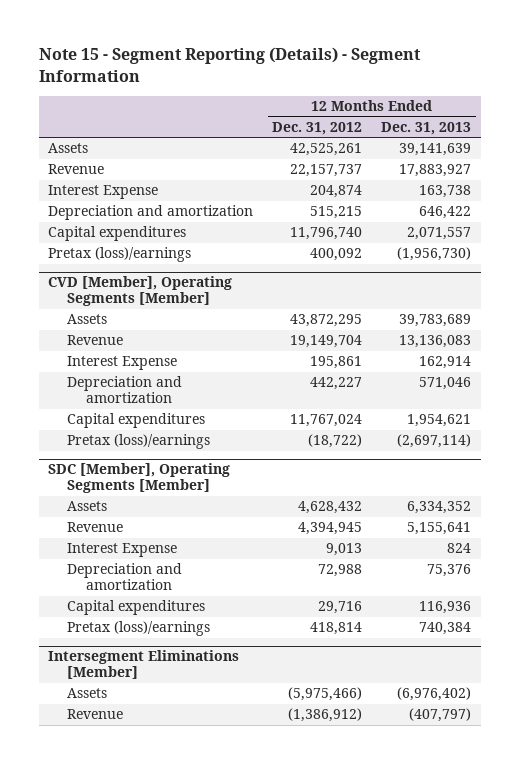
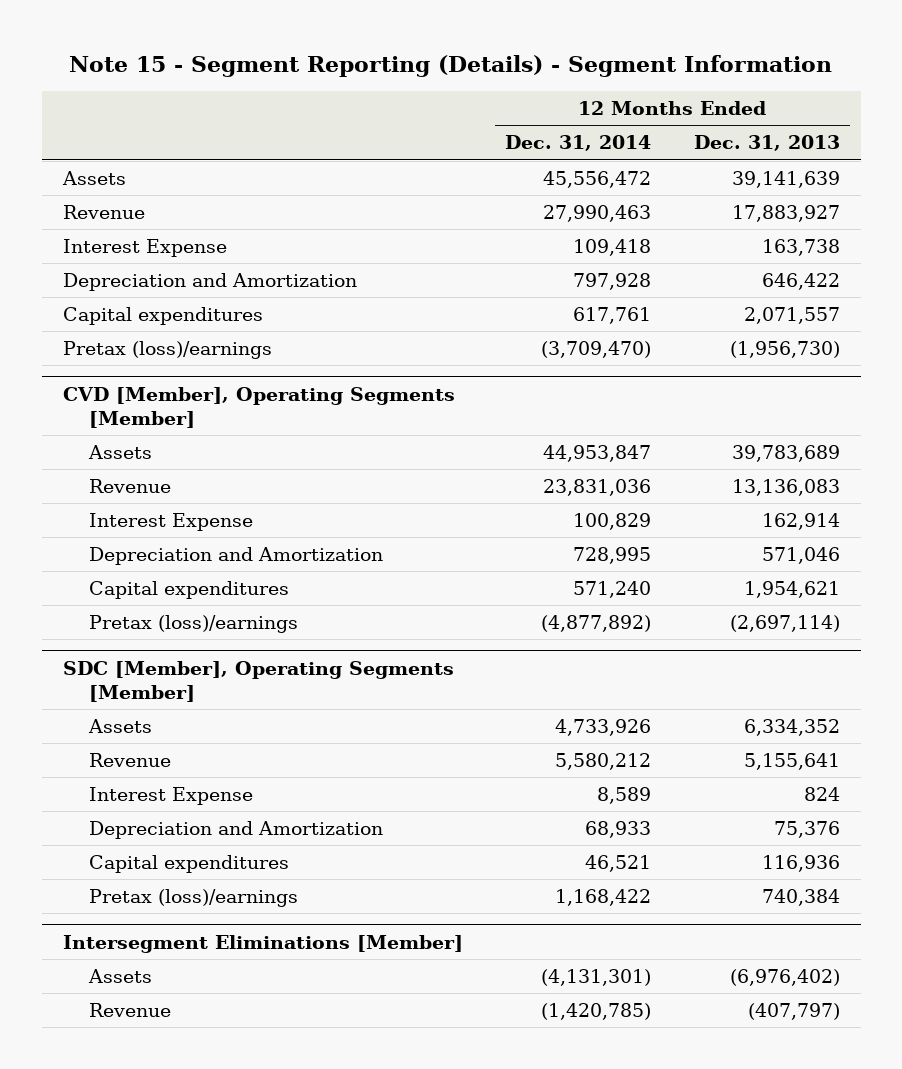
[272,121,363,135] Dec. 31, 2012 -> none
none -> [505,135,652,152] Dec. 31, 2014
[48,205,254,221] Depreciation and amortization -> [62,273,357,292] Depreciation and Amortization
[67,376,183,404] Depreciation and amortization -> [88,547,383,566] Depreciation and Amortization
[67,563,183,591] Depreciation and amortization -> [88,821,383,840] Depreciation and Amortization

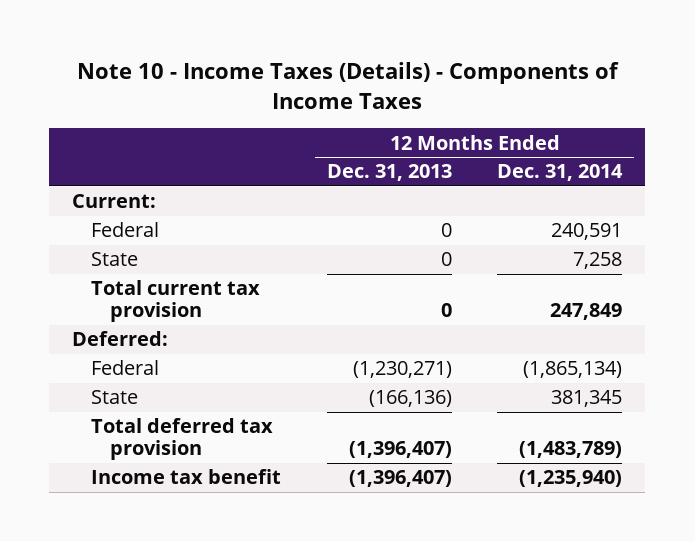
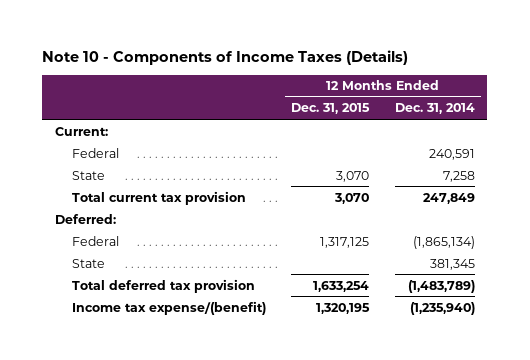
[77,62,620,110] Note 10 - Income Taxes (Details) - Components of Income Taxes -> [42,50,409,66] Note 10 - Components of Income Taxes (Details)
[326,164,452,182] Dec. 31, 2013 -> none
none -> [291,103,371,115] Dec. 31, 2015
[91,469,282,485] Income tax benefit -> [71,300,266,315] Income tax expense/(benefit)

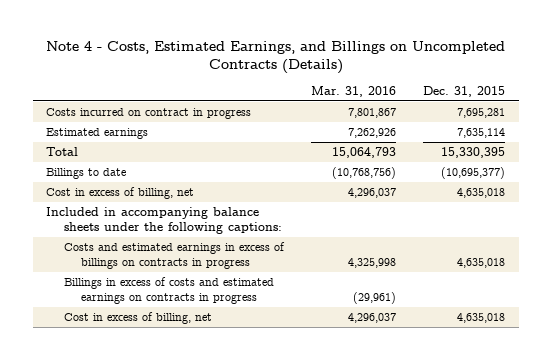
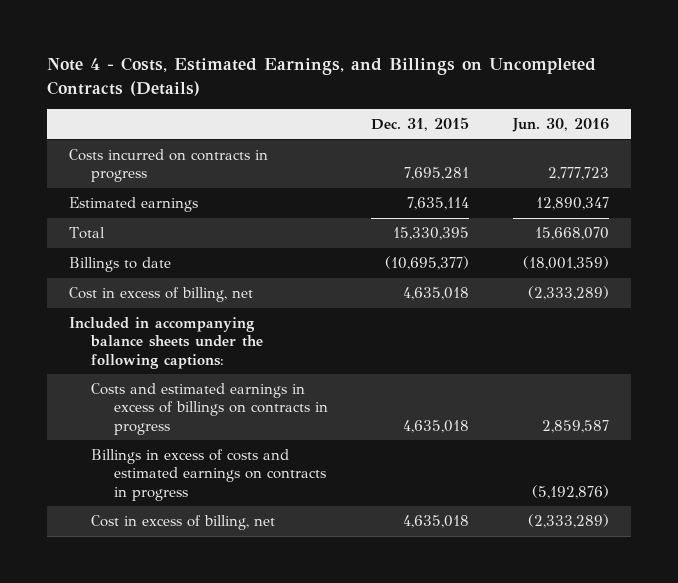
[311,85,397,97] Mar. 31, 2016 -> none
none -> [512,117,610,132] Jun. 30, 2016
[46,108,252,120] Costs incurred on contract in progress -> [68,149,268,183] Costs incurred on contracts in progress

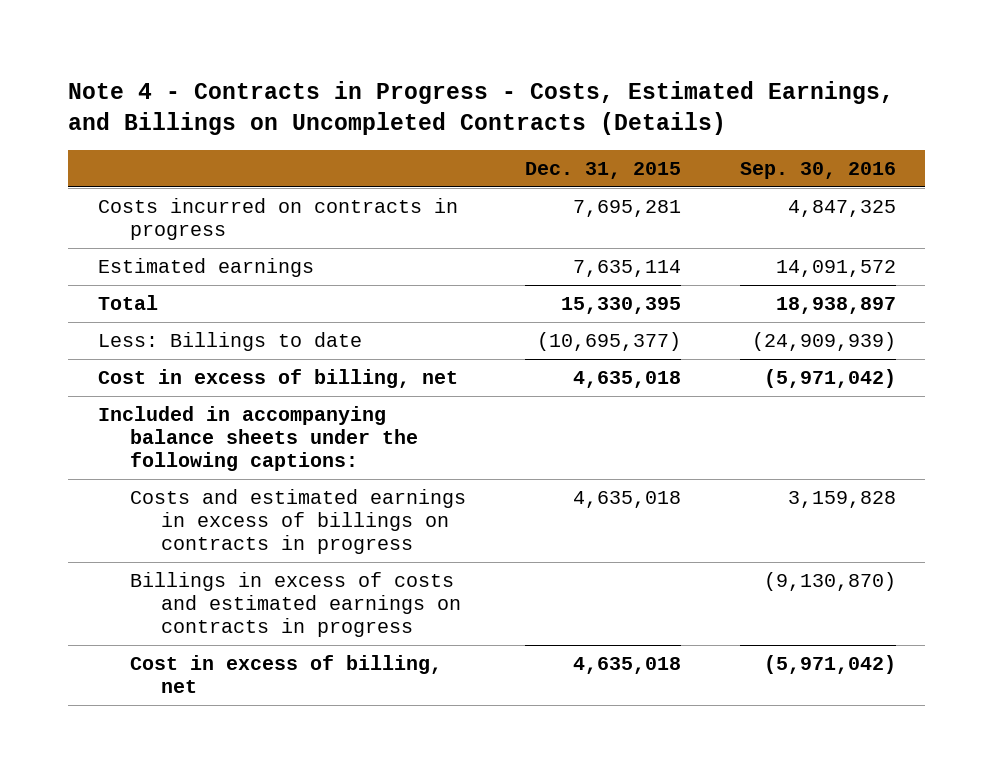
[47,57,597,96] Note 4 - Costs, Estimated Earnings, and Billings on Uncompleted Contracts (Details) -> [68,81,895,136] Note 4 - Contracts in Progress - Costs, Estimated Earnings, and Billings on Uncompleted Contracts (Details)
[512,117,610,132] Jun. 30, 2016 -> none
none -> [739,162,896,180] Sep. 30, 2016
[68,257,171,273] Billings to date -> [98,331,363,351] Less: Billings to date

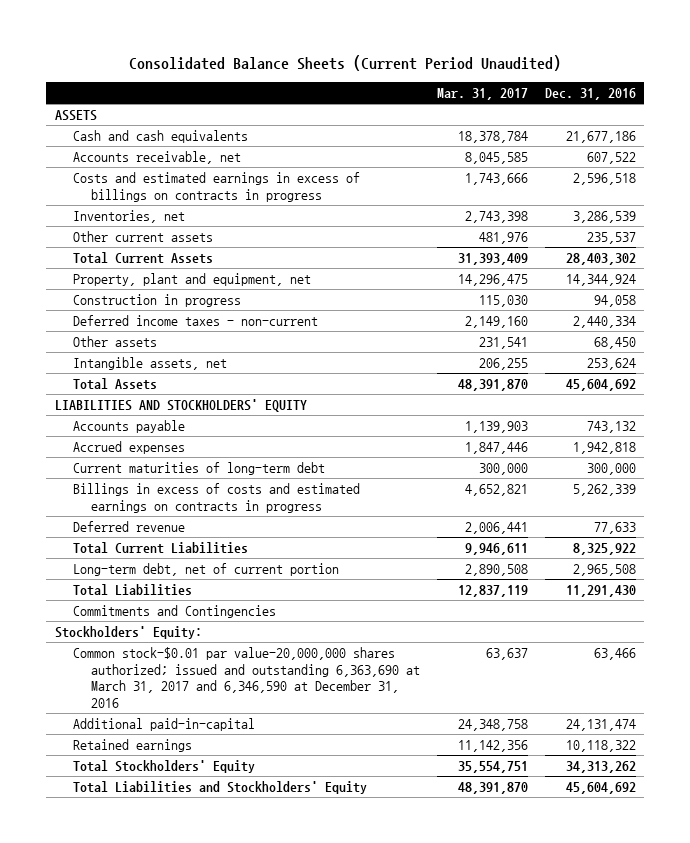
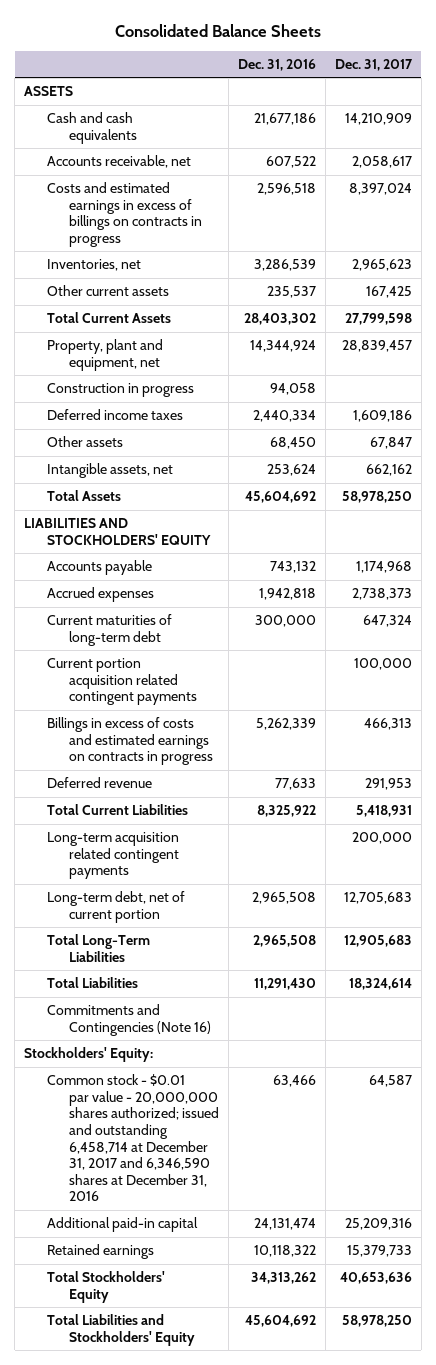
[129,54,562,71] Consolidated Balance Sheets (Current Period Unaudited) -> [115,23,322,37] Consolidated Balance Sheets
[436,87,528,100] Mar. 31, 2017 -> none
none -> [334,59,413,72] Dec. 31, 2017
[72,315,318,327] Deferred income taxes - non-current -> [46,409,183,421] Deferred income taxes
none -> [46,658,197,706] Current portion acquisition related contingent payments
none -> [46,832,179,880] Long-term acquisition related contingent payments
none -> [46,934,150,962] Total Long-Term Liabilities
[72,605,276,619] Commitments and Contingencies -> [46,1004,211,1036] Commitments and Contingencies (Note 16)
[72,647,421,709] Common stock-$0.01 par value-20,000,000 shares authorized; issued and outstanding 6,363,690 at March 31, 2017 and 6,346,590 at December 31, 2016 -> [46,1074,219,1202] Common stock - $0.01 par value - 20,000,000 shares authorized; issued and outstanding 6,458,714 at December 31, 2017 and 6,346,590 shares at December 31, 2016
[72,718,255,732] Additional paid-in-capital -> [46,1217,198,1233] Additional paid-in capital

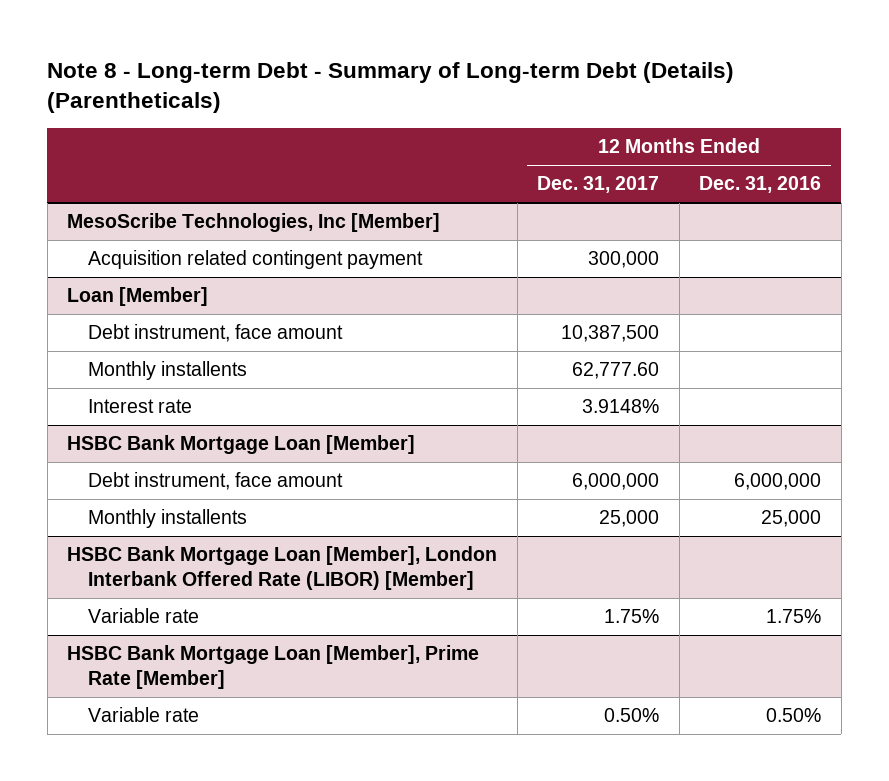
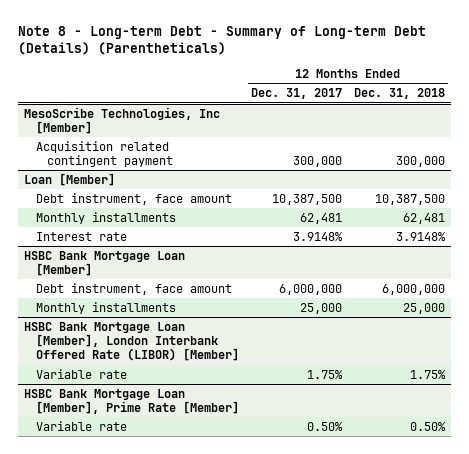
[699,176,822,194] Dec. 31, 2016 -> none
none -> [354,88,446,100] Dec. 31, 2018
[88,361,248,381] Monthly installents -> [35,211,176,224] Monthly installments
[572,362,660,380] 62,777.60 -> [299,212,342,224] 62,481
[88,509,248,529] Monthly installents -> [35,301,176,314] Monthly installments

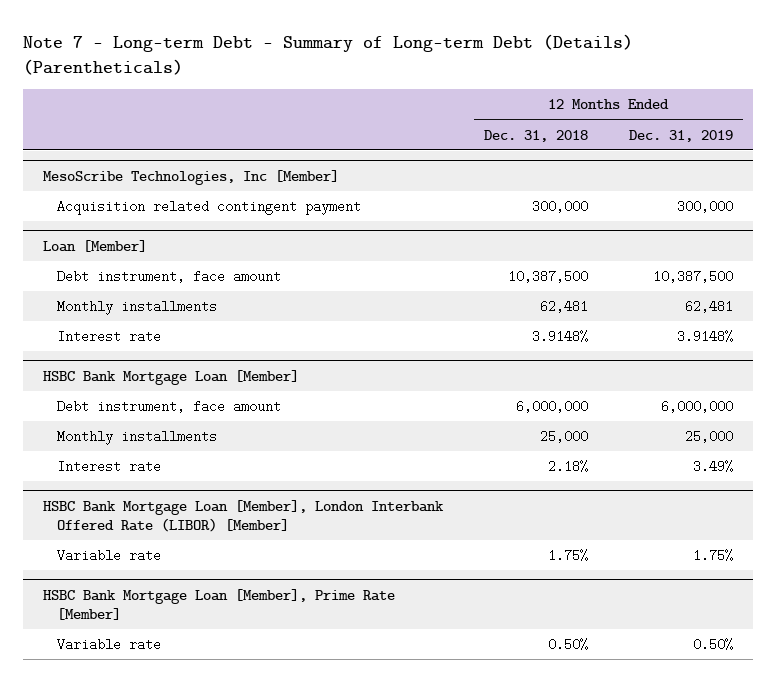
[17,25,426,56] Note 8 - Long-term Debt - Summary of Long-term Debt (Details) (Parentheticals) -> [22,33,633,75] Note 7 - Long-term Debt - Summary of Long-term Debt (Details) (Parentheticals)
[250,88,342,100] Dec. 31, 2017 -> none
none -> [628,129,733,142] Dec. 31, 2019
none -> [57,460,162,474] Interest rate

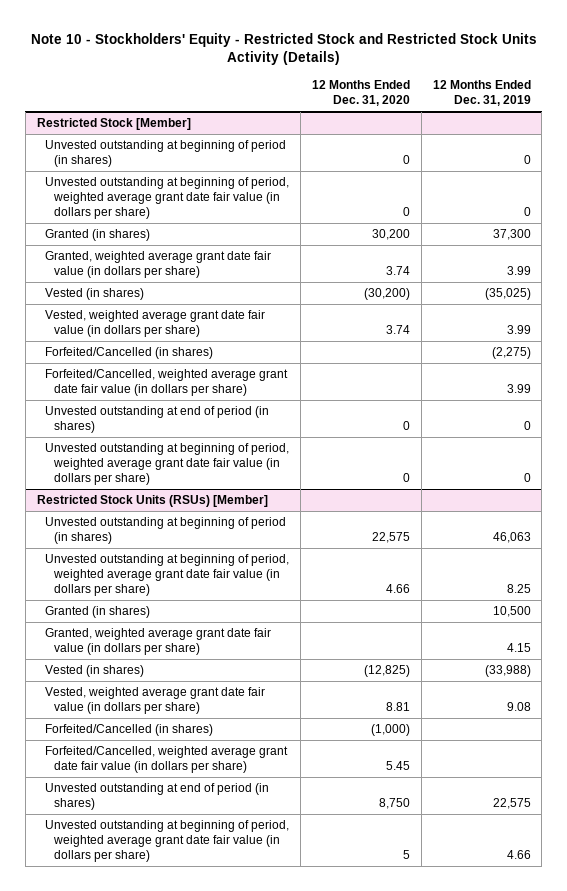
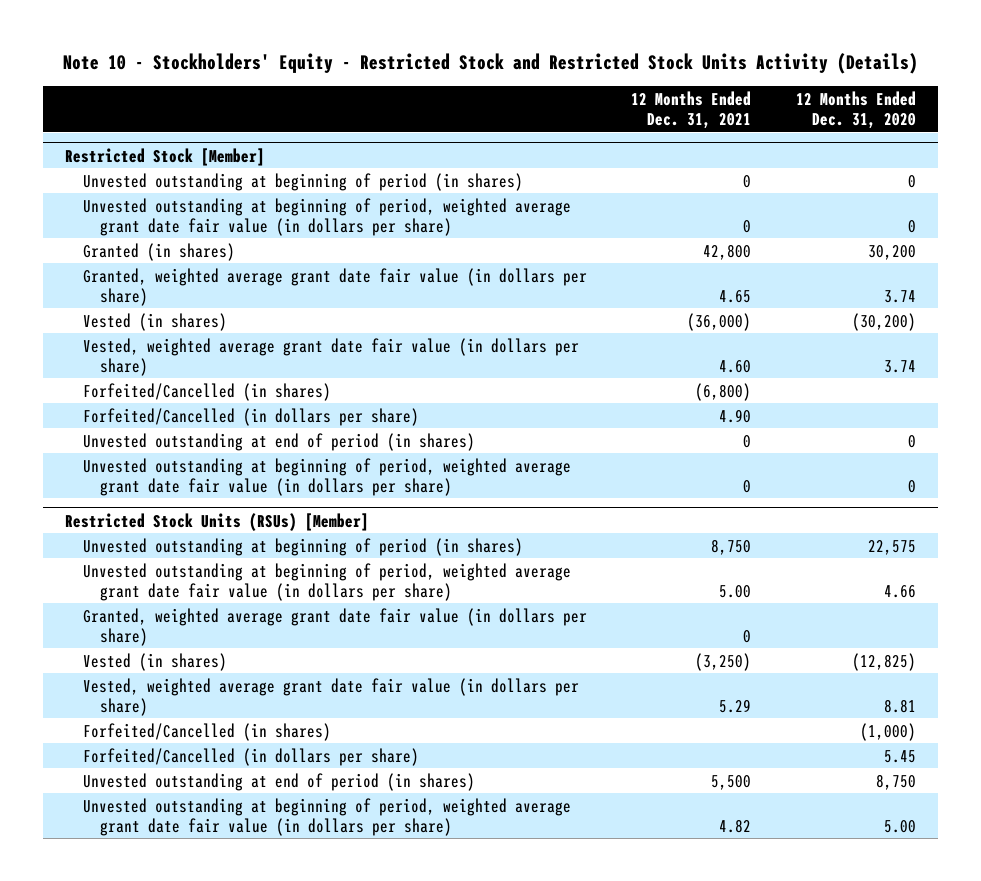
[432,80,531,107] 12 Months Ended Dec. 31, 2019 -> none
none -> [631,90,752,129] 12 Months Ended Dec. 31, 2021
[45,369,289,397] Forfeited/Cancelled, weighted average grant date fair value (in dollars per share) -> [82,407,419,426] Forfeited/Cancelled (in dollars per share)
[45,606,151,619] Granted (in shares) -> none
[45,746,289,774] Forfeited/Cancelled, weighted average grant date fair value (in dollars per share) -> [82,747,419,766] Forfeited/Cancelled (in dollars per share)
[402,849,410,859] 5 -> [883,819,916,833] 5.00

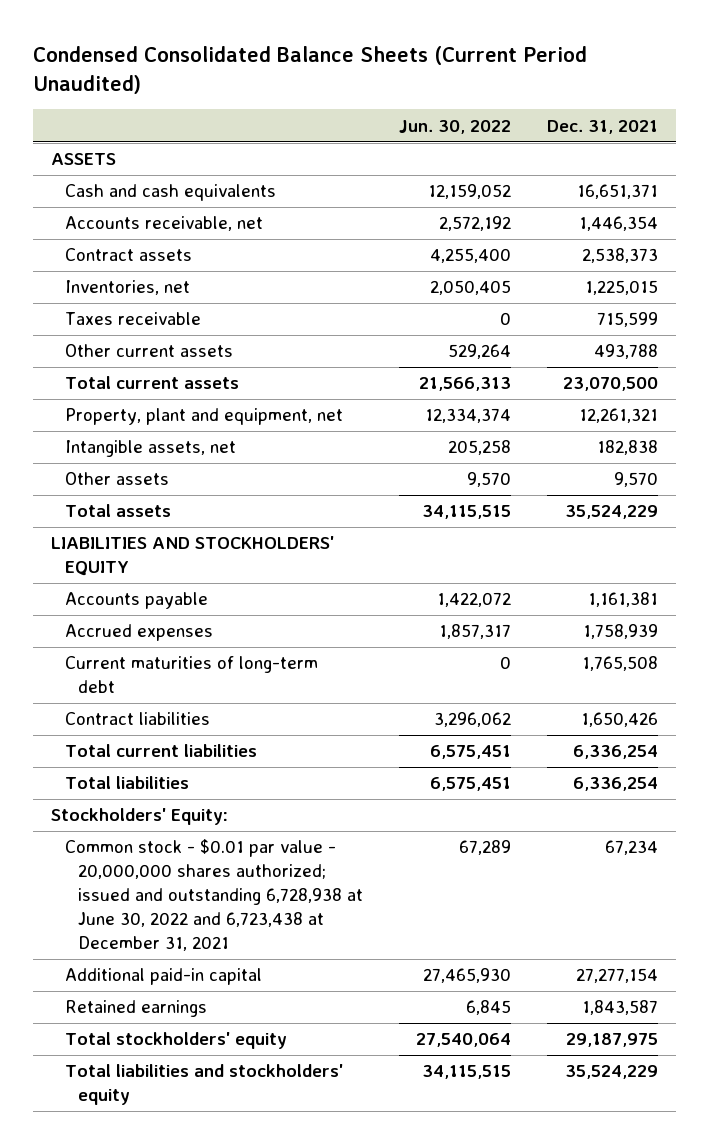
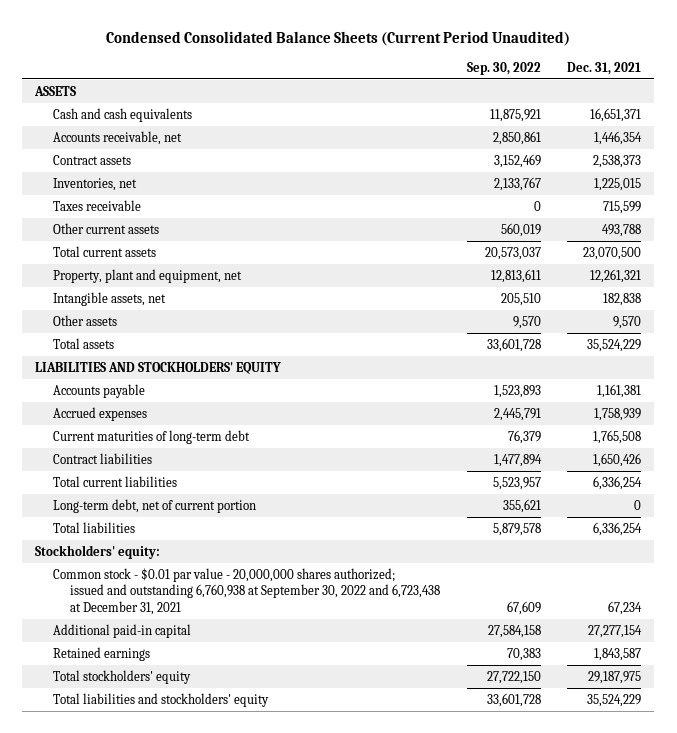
[399,119,512,134] Jun. 30, 2022 -> none
none -> [466,61,541,75] Sep. 30, 2022
none -> [52,498,256,513] Long-term debt, net of current portion
[50,808,228,826] Stockholders' Equity: -> [35,544,161,559] Stockholders' equity:
[64,839,364,952] Common stock - $0.01 par value - 20,000,000 shares authorized; issued and outstanding 6,728,938 at June 30, 2022 and 6,723,438 at December 31, 2021 -> [52,567,441,615] Common stock - $0.01 par value - 20,000,000 shares authorized; issued and outstanding 6,760,938 at September 30, 2022 and 6,723,438 at December 31, 2021

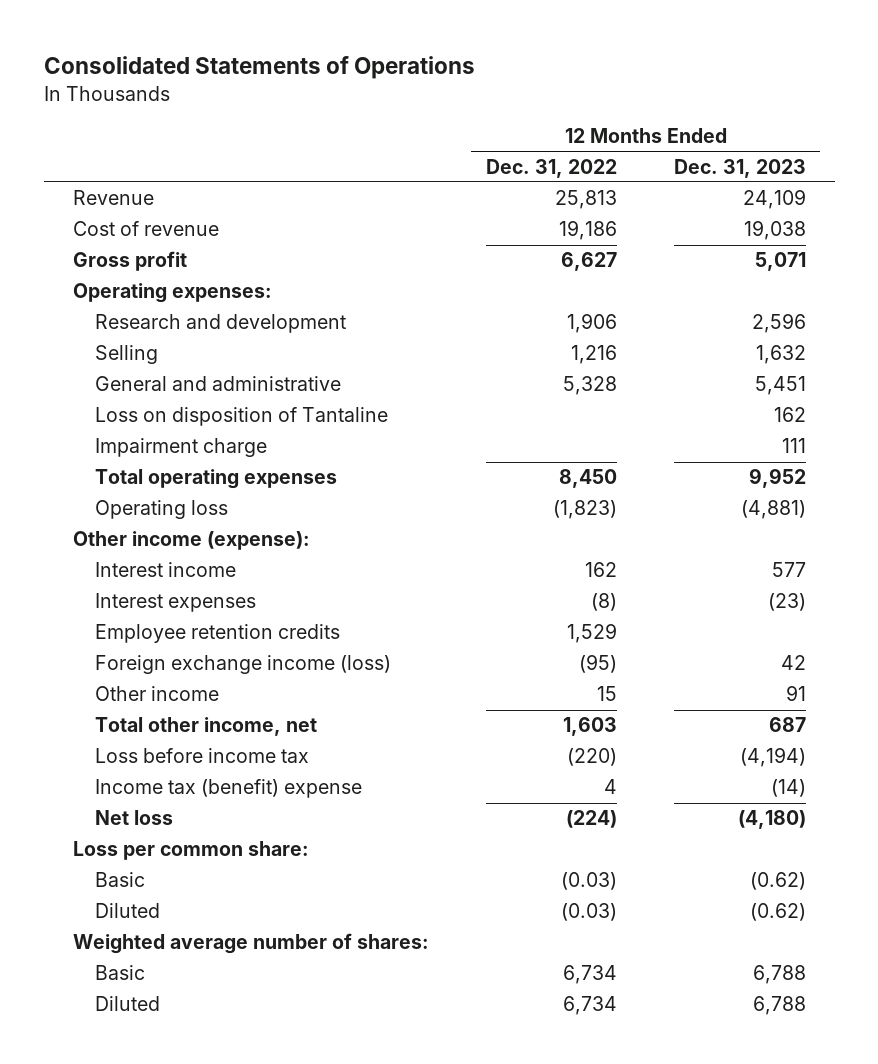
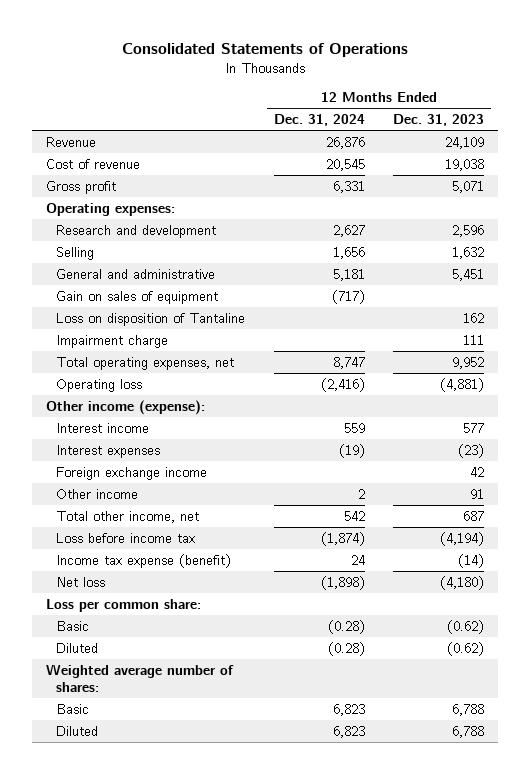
[485,158,617,178] Dec. 31, 2022 -> none
none -> [273,114,365,127] Dec. 31, 2024
none -> [56,290,219,304] Gain on sales of equipment
[94,469,337,490] Total operating expenses -> [56,356,235,370] Total operating expenses, net
[94,624,340,644] Employee retention credits -> none
[94,655,391,675] Foreign exchange income (loss) -> [56,466,208,480] Foreign exchange income
[94,779,362,799] Income tax (benefit) expense -> [56,553,232,568] Income tax expense (benefit)

